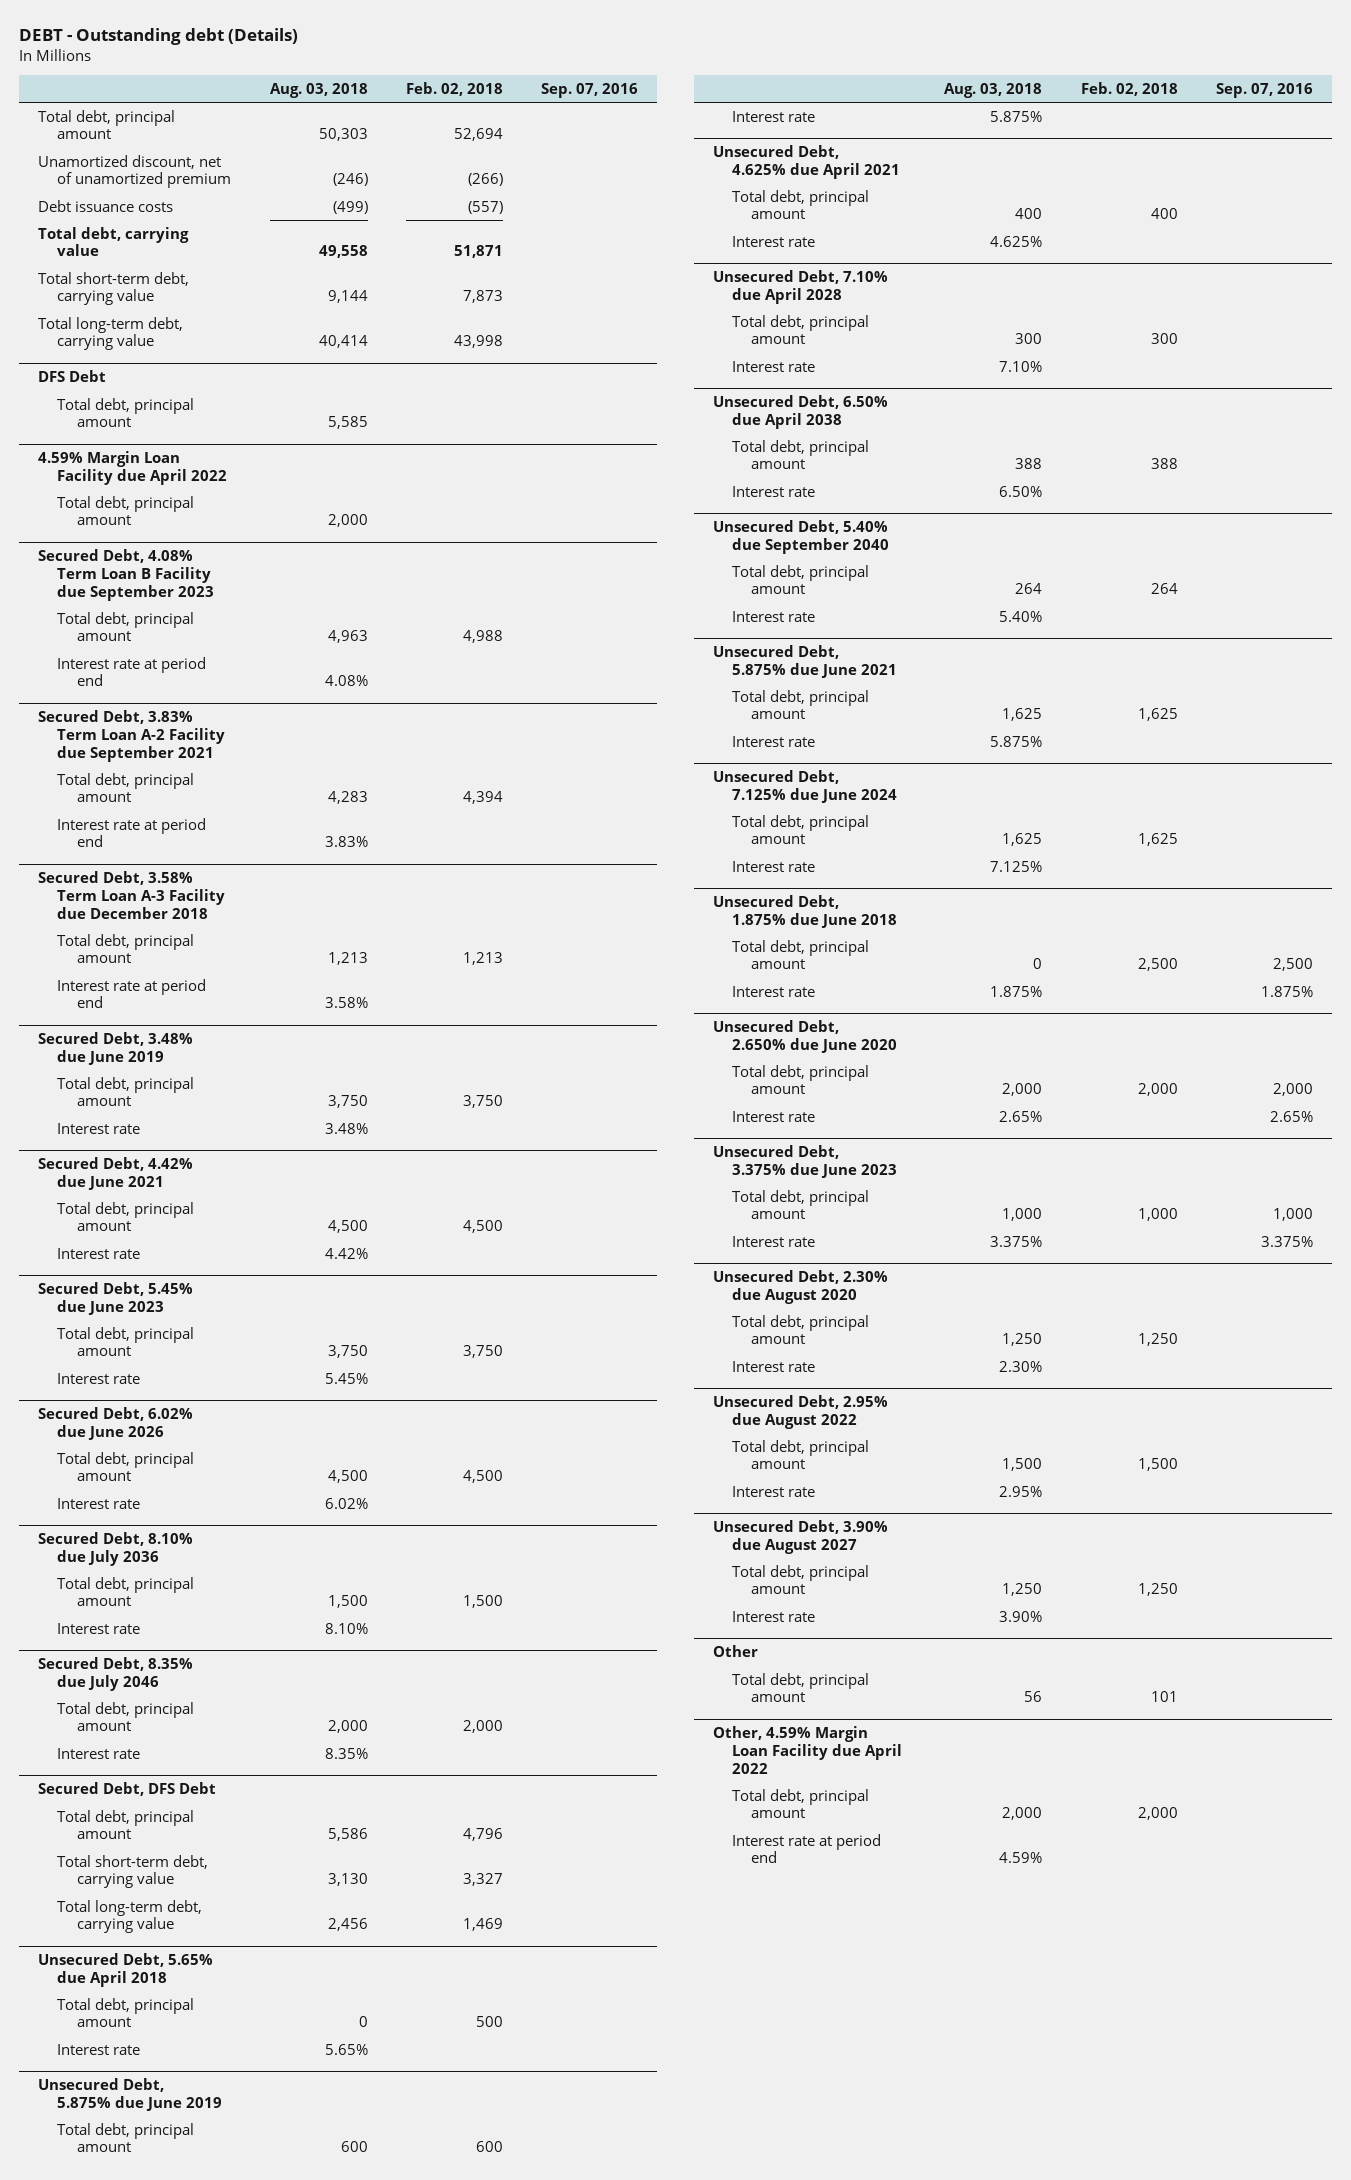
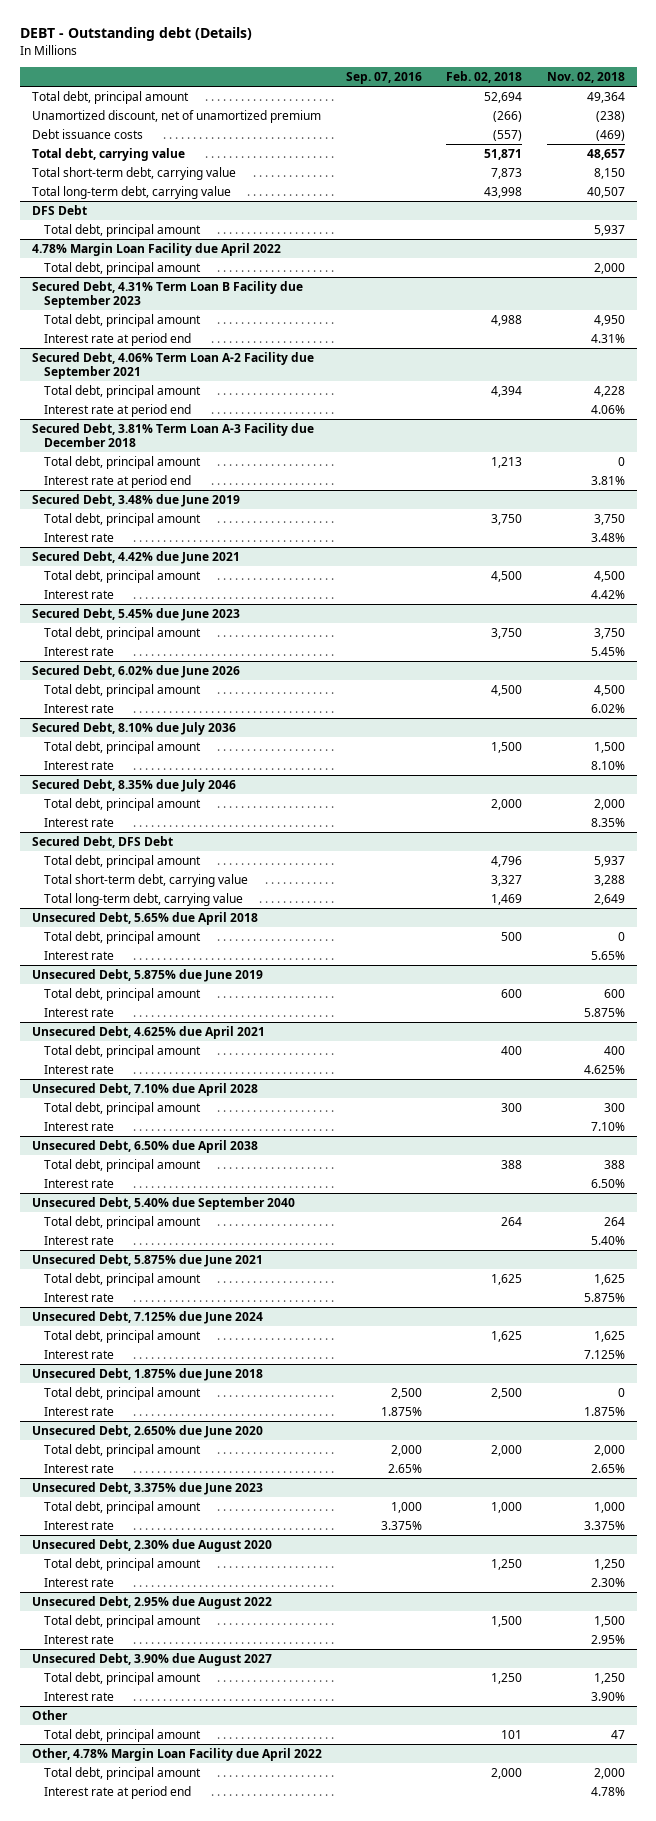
[269,82,368,98] Aug. 03, 2018 -> none
none -> [546,71,625,83] Nov. 02, 2018
[37,451,228,486] 4.59% Margin Loan Facility due April 2022 -> [31,242,281,256] 4.78% Margin Loan Facility due April 2022
[37,549,215,601] Secured Debt, 4.08% Term Loan B Facility due September 2023 -> [31,280,303,309] Secured Debt, 4.31% Term Loan B Facility due September 2023
[37,710,226,762] Secured Debt, 3.83% Term Loan A-2 Facility due September 2021 -> [31,351,314,380] Secured Debt, 4.06% Term Loan A-2 Facility due September 2021
[37,871,226,919] Secured Debt, 3.58% Term Loan A-3 Facility due December 2018 -> [31,422,314,448] Secured Debt, 3.81% Term Loan A-3 Facility due December 2018
[712,1726,903,1774] Other, 4.59% Margin Loan Facility due April 2022 -> [31,1747,322,1761] Other, 4.78% Margin Loan Facility due April 2022

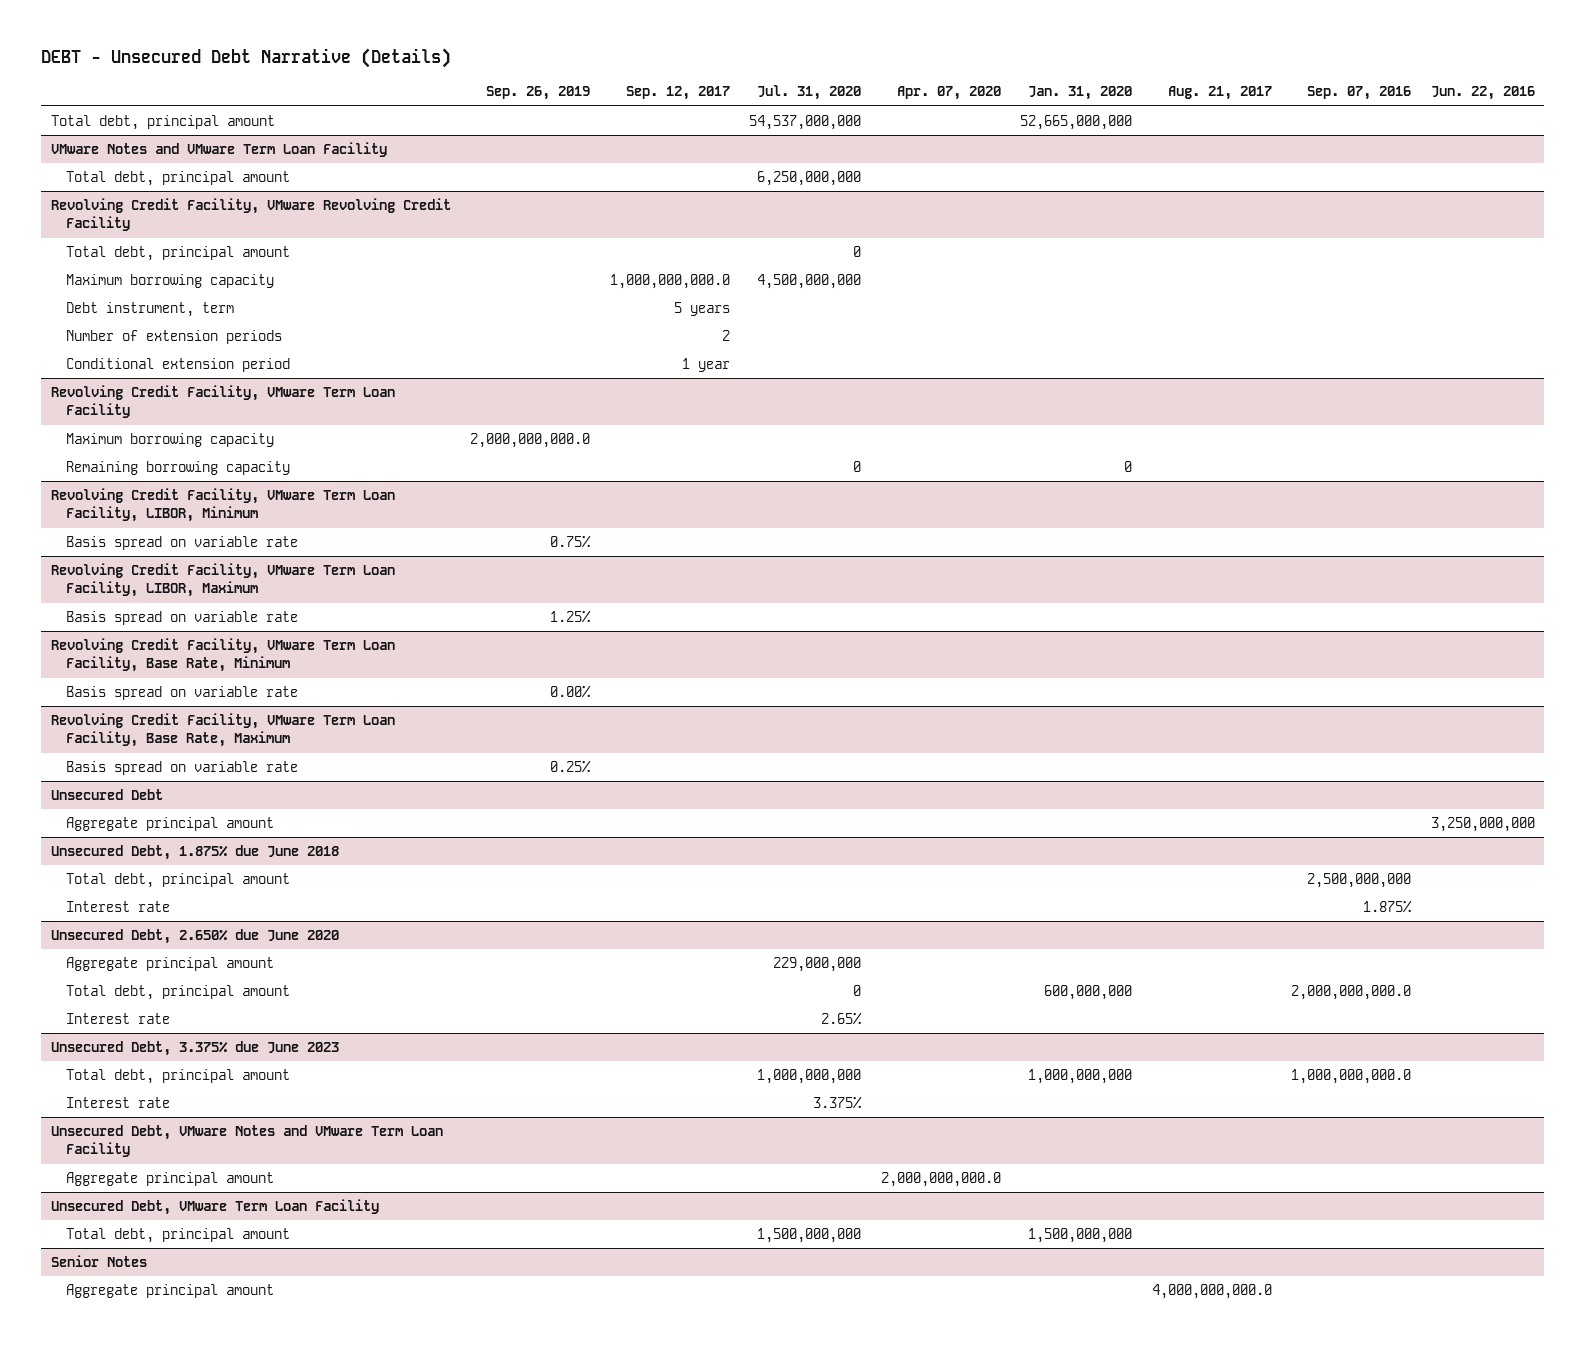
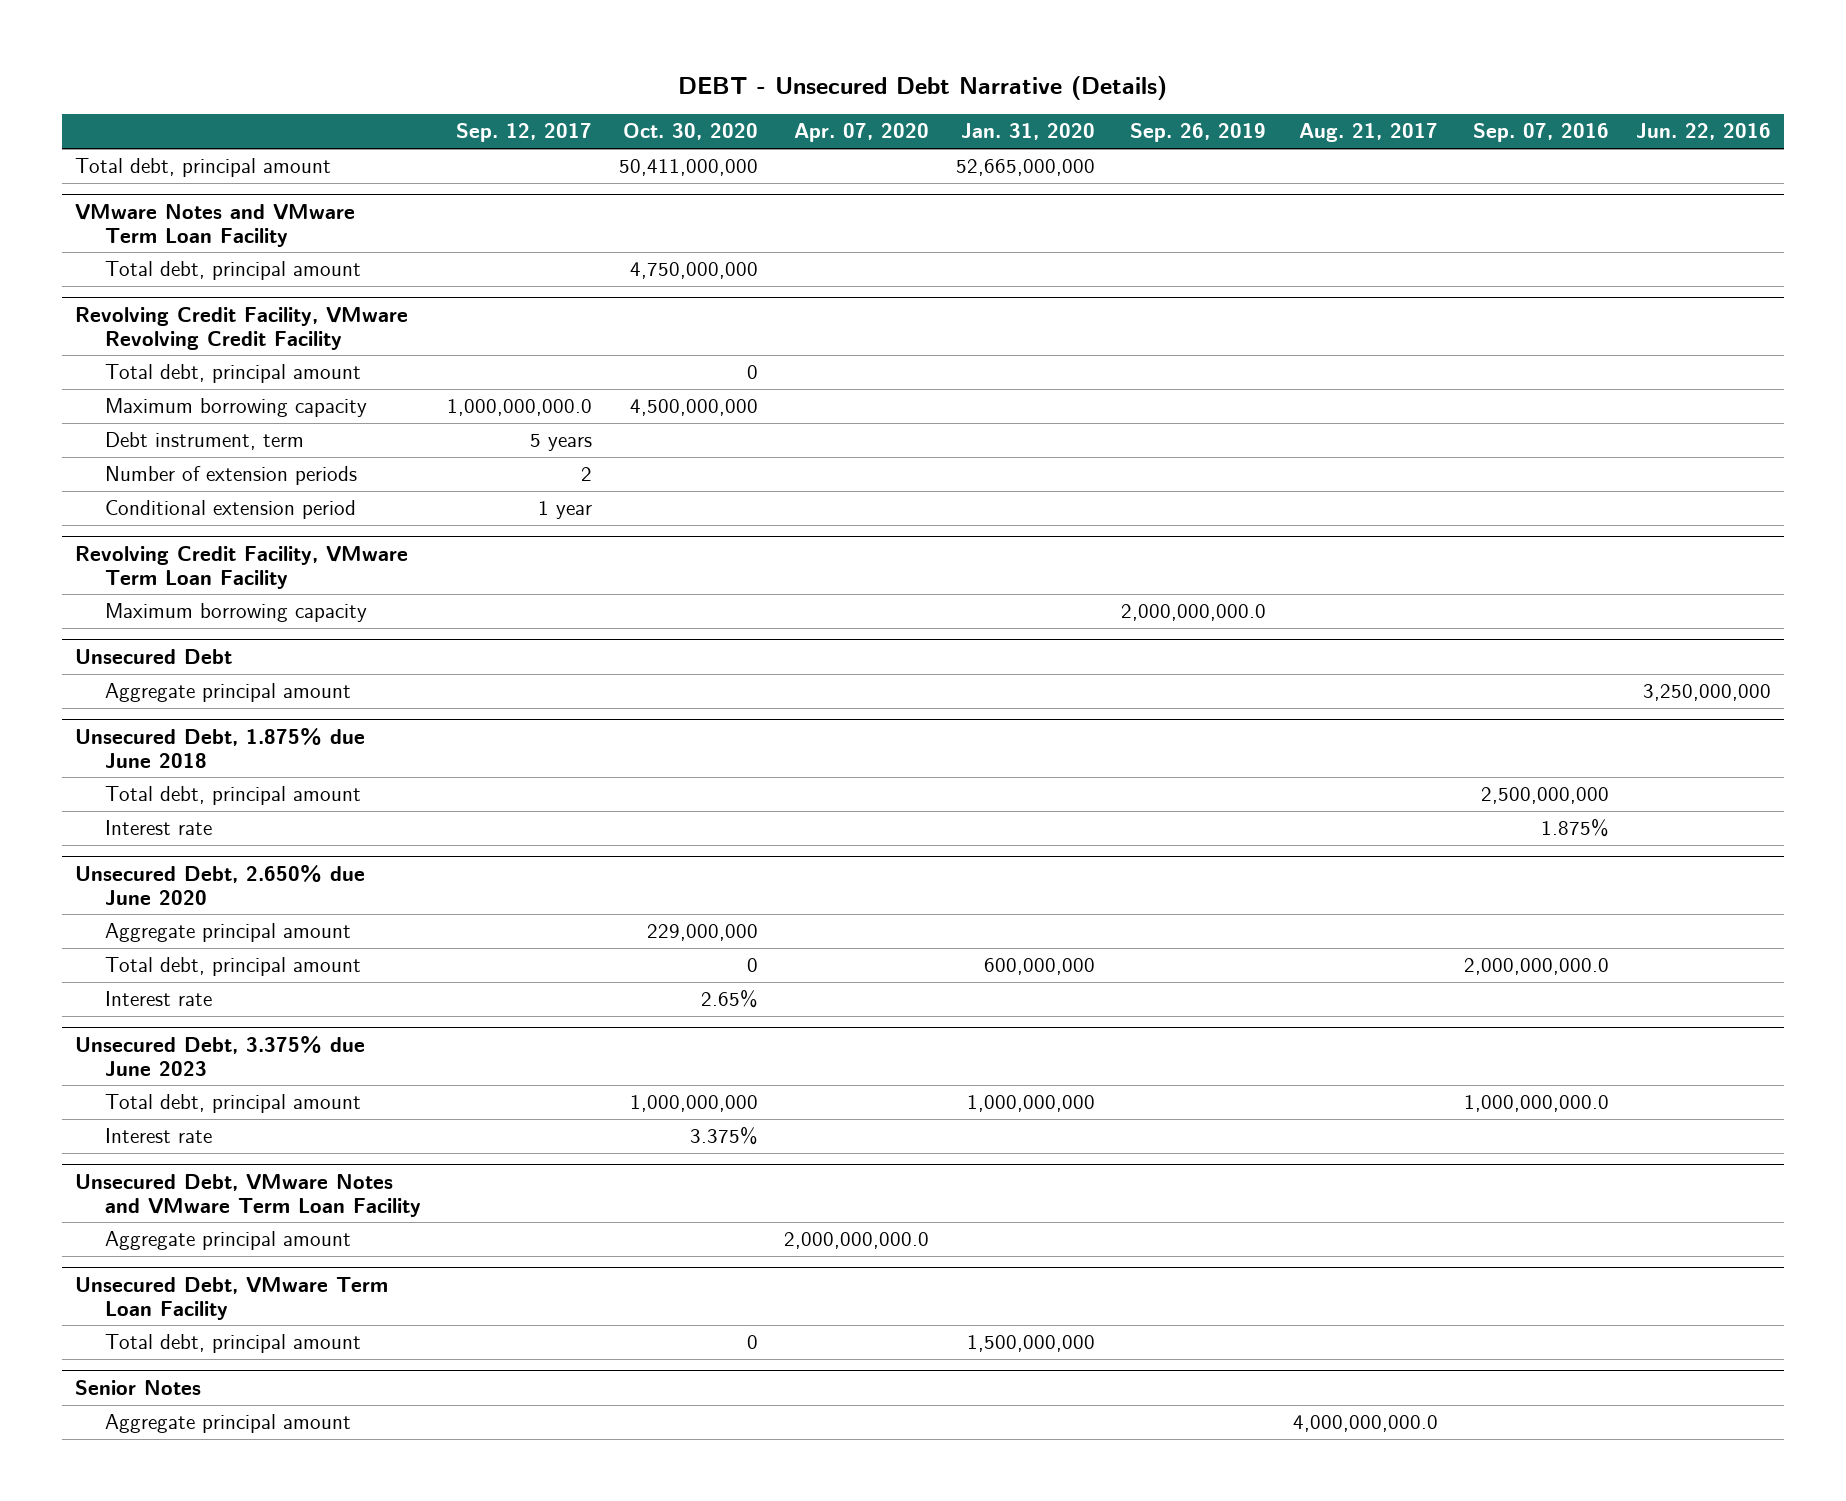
[757,85,862,101] Jul. 31, 2020 -> none
none -> [622,123,758,141] Oct. 30, 2020
[65,461,290,476] Remaining borrowing capacity -> none
[50,488,395,523] Revolving Credit Facility, VMware Term Loan Facility, LIBOR, Minimum -> none
[65,536,298,551] Basis spread on variable rate -> none
[50,563,395,598] Revolving Credit Facility, VMware Term Loan Facility, LIBOR, Maximum -> none
[65,611,298,626] Basis spread on variable rate -> none
[50,638,395,673] Revolving Credit Facility, VMware Term Loan Facility, Base Rate, Minimum -> none
[65,686,298,701] Basis spread on variable rate -> none
[50,713,395,748] Revolving Credit Facility, VMware Term Loan Facility, Base Rate, Maximum -> none
[65,761,298,776] Basis spread on variable rate -> none

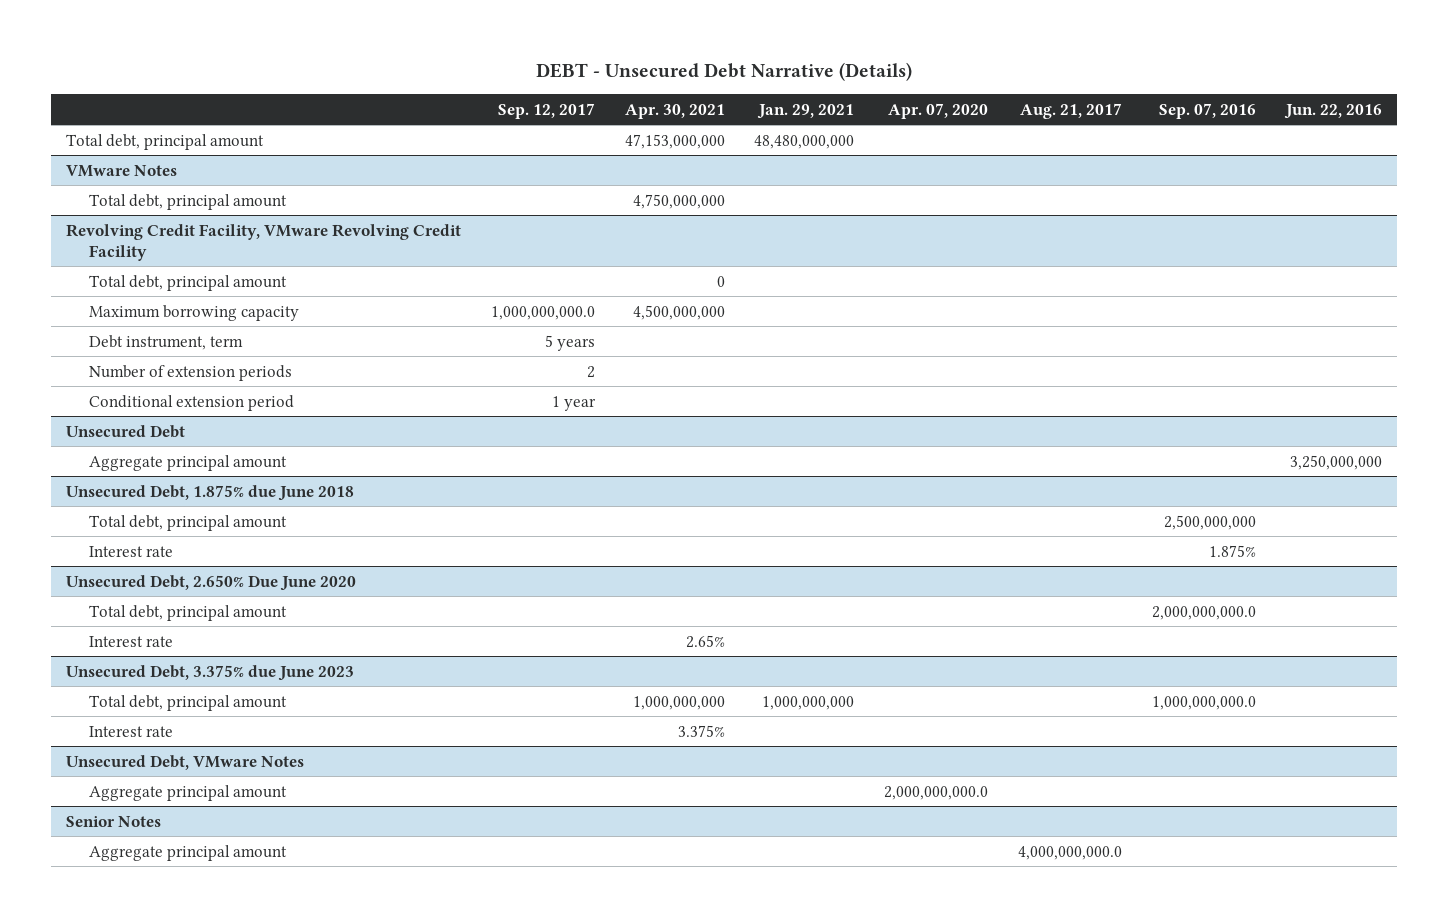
[622,123,758,141] Oct. 30, 2020 -> none
[960,123,1095,141] Jan. 31, 2020 -> none
[1130,123,1267,143] Sep. 26, 2019 -> none
none -> [624,103,725,119] Apr. 30, 2021
none -> [757,103,855,119] Jan. 29, 2021
[74,203,355,247] VMware Notes and VMware Term Loan Facility -> [65,164,177,177] VMware Notes
[74,545,408,589] Revolving Credit Facility, VMware Term Loan Facility -> none
[104,603,367,623] Maximum borrowing capacity -> none
[104,923,351,943] Aggregate principal amount -> none
[74,864,365,905] Unsecured Debt, 2.650% due June 2020 -> [65,574,356,591] Unsecured Debt, 2.650% Due June 2020
[74,1173,421,1217] Unsecured Debt, VMware Notes and VMware Term Loan Facility -> [65,754,304,770] Unsecured Debt, VMware Notes
[74,1276,388,1320] Unsecured Debt, VMware Term Loan Facility -> none
[104,1334,361,1354] Total debt, principal amount -> none

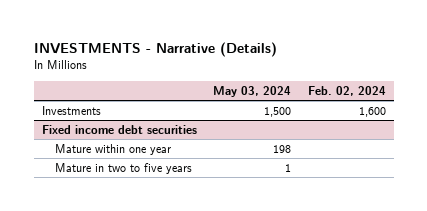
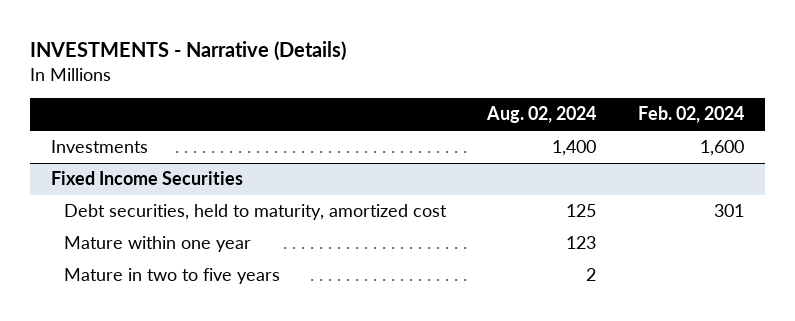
[213,85,292,97] May 03, 2024 -> none
none -> [486,106,597,124] Aug. 02, 2024
[41,124,197,134] Fixed income debt securities -> [51,171,244,186] Fixed Income Securities
none -> [63,204,447,221] Debt securities, held to maturity, amortized cost

